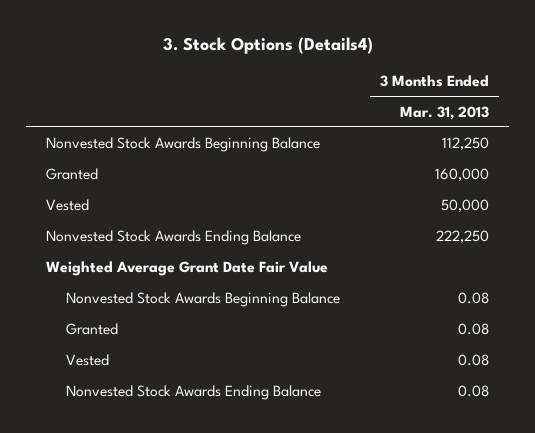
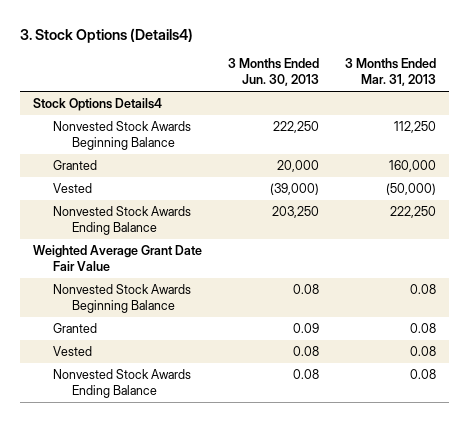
none -> [228,58,320,87] 3 Months Ended Jun. 30, 2013
none -> [33,98,163,112] Stock Options Details4
[441,199,490,213] 50,000 -> [385,183,436,196] (50,000)

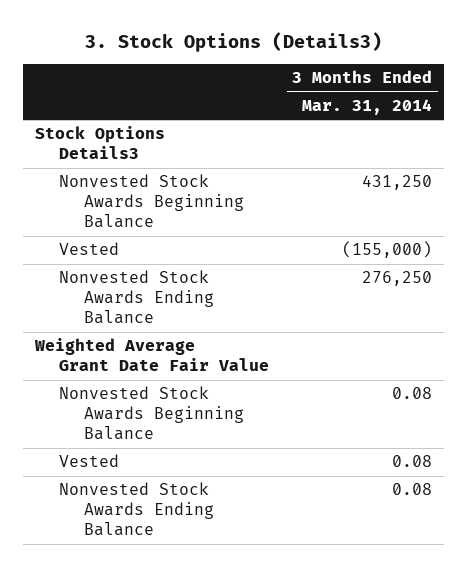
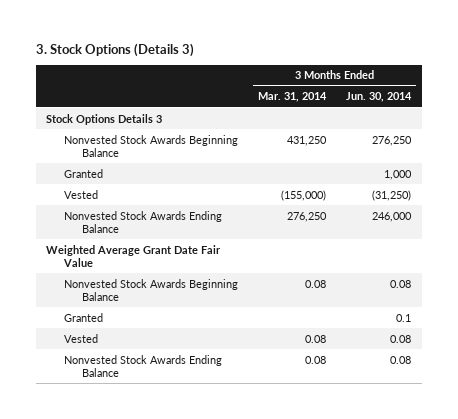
[84,31,382,52] 3. Stock Options (Details3) -> [36,42,195,57] 3. Stock Options (Details 3)
none -> [346,92,413,103] Jun. 30, 2014
[34,126,165,160] Stock Options Details3 -> [46,113,163,125] Stock Options Details 3
none -> [63,168,103,178] Granted
none -> [63,312,103,322] Granted

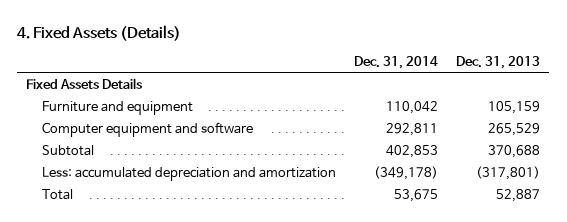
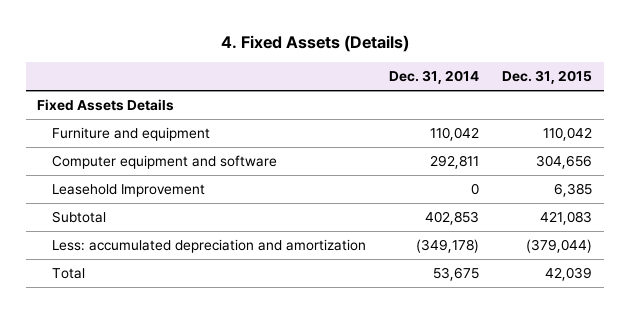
[456,56,541,70] Dec. 31, 2013 -> none
none -> [501,70,592,85] Dec. 31, 2015
none -> [51,184,205,198] Leasehold Improvement

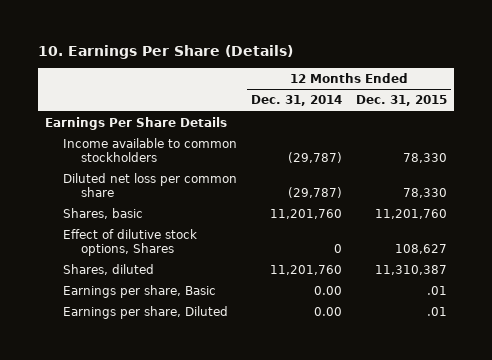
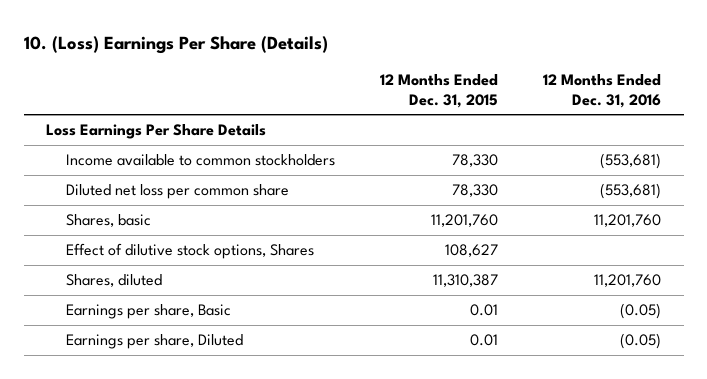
[37,45,293,60] 10. Earnings Per Share (Details) -> [23,35,328,54] 10. (Loss) Earnings Per Share (Details)
[250,95,342,107] Dec. 31, 2014 -> none
none -> [543,73,662,108] 12 Months Ended Dec. 31, 2016
[44,116,227,130] Earnings Per Share Details -> [46,124,267,140] Loss Earnings Per Share Details
[427,285,448,295] .01 -> [470,304,499,317] 0.01
[427,306,448,316] .01 -> [470,334,499,347] 0.01

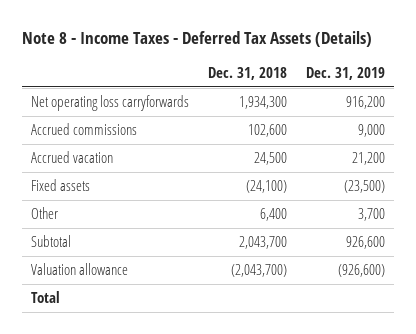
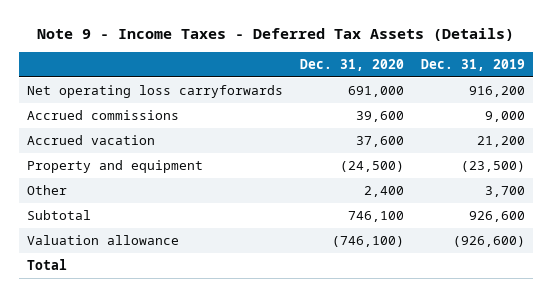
[21,31,372,48] Note 8 - Income Taxes - Deferred Tax Assets (Details) -> [37,27,515,41] Note 9 - Income Taxes - Deferred Tax Assets (Details)
[207,66,287,80] Dec. 31, 2018 -> none
none -> [300,59,405,72] Dec. 31, 2020
[31,179,91,192] Fixed assets -> [27,160,204,174] Property and equipment

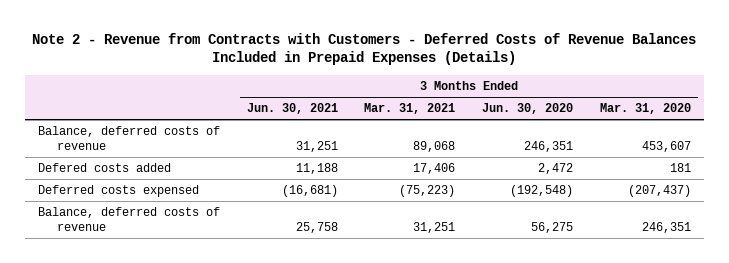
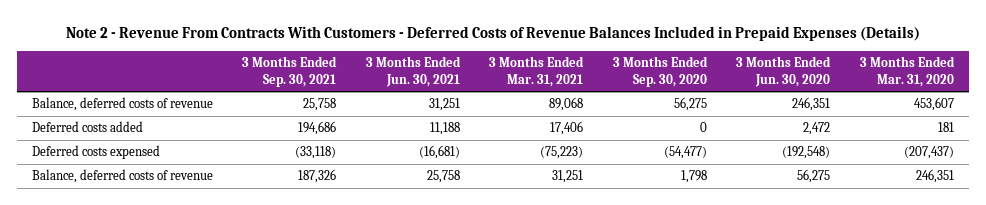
[32,32,697,66] Note 2 - Revenue from Contracts with Customers - Deferred Costs of Revenue Balances Included in Prepaid Expenses (Details) -> [65,25,920,41] Note 2 - Revenue From Contracts With Customers - Deferred Costs of Revenue Balances Included in Prepaid Expenses (Details)
none -> [242,56,338,87] 3 Months Ended Sep. 30, 2021
none -> [612,56,708,87] 3 Months Ended Sep. 30, 2020
[37,163,171,173] Defered costs added -> [32,121,144,133] Deferred costs added

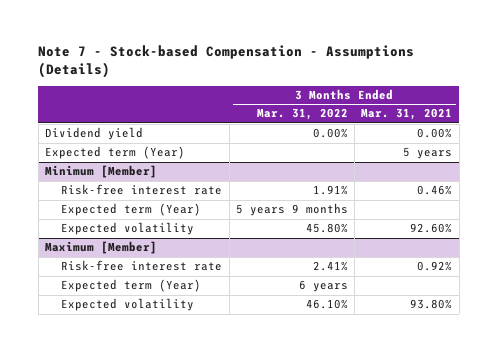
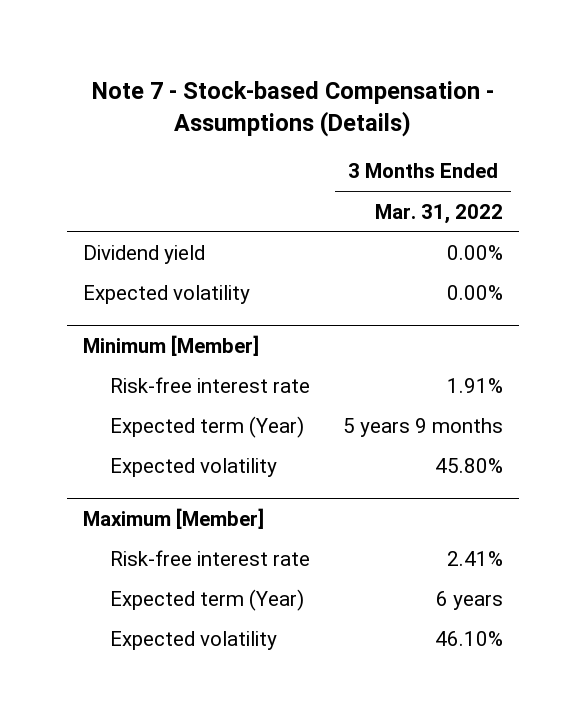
[361,108,453,121] Mar. 31, 2021 -> none
[45,146,186,160] Expected term (Year) -> none
none -> [83,285,251,305] Expected volatility

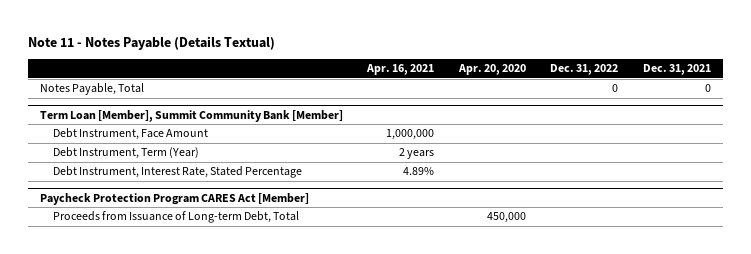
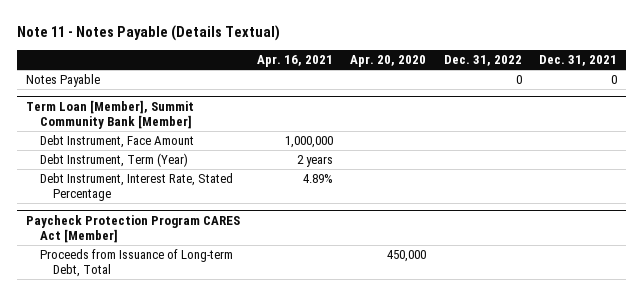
[39,83,144,96] Notes Payable, Total -> [25,74,100,88] Notes Payable

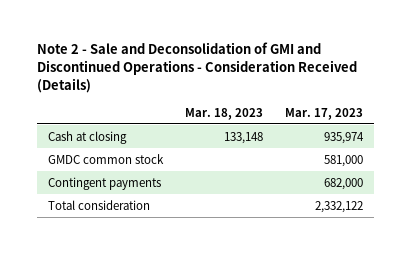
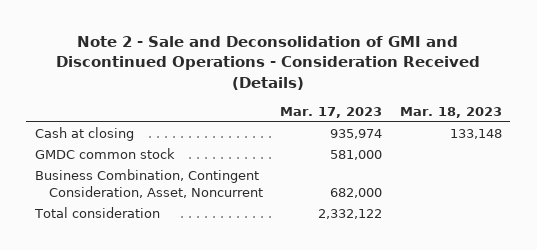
[47,176,161,190] Contingent payments -> [34,169,264,199] Business Combination, Contingent Consideration, Asset, Noncurrent

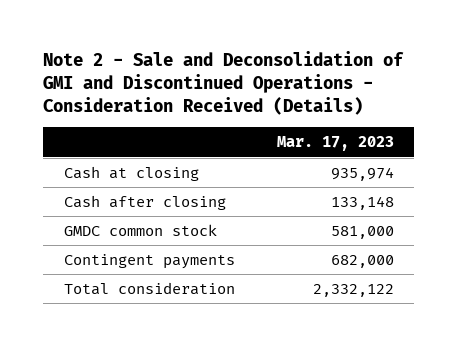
[399,106,502,118] Mar. 18, 2023 -> none
none -> [64,194,227,210] Cash after closing
[34,169,264,199] Business Combination, Contingent Consideration, Asset, Noncurrent -> [64,253,236,269] Contingent payments

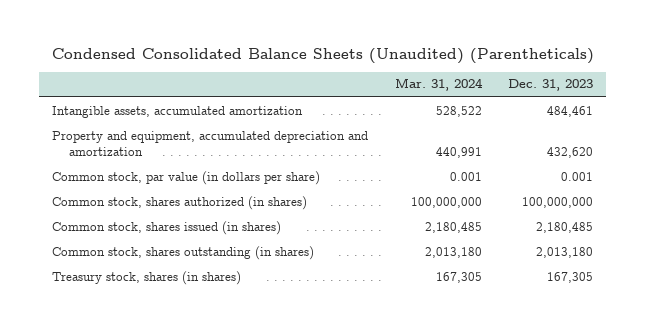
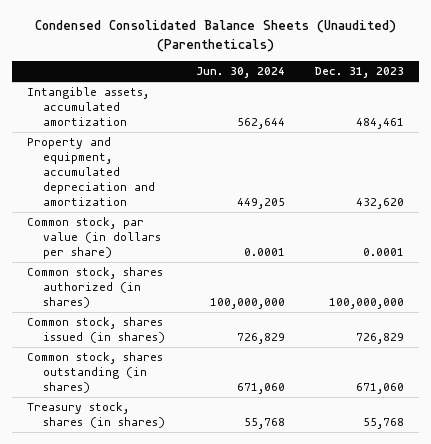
[394,78,483,92] Mar. 31, 2024 -> none
none -> [195,66,285,78] Jun. 30, 2024
[561,171,594,181] 0.001 -> [362,248,404,257] 0.0001
[536,221,594,233] 2,180,485 -> [355,333,404,345] 726,829
[536,246,594,258] 2,013,180 -> [355,383,404,395] 671,060
[547,271,594,283] 167,305 -> [362,418,404,430] 55,768

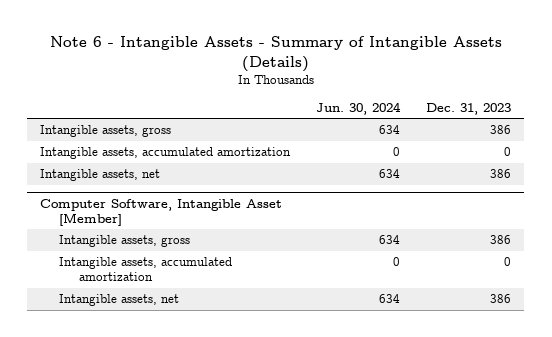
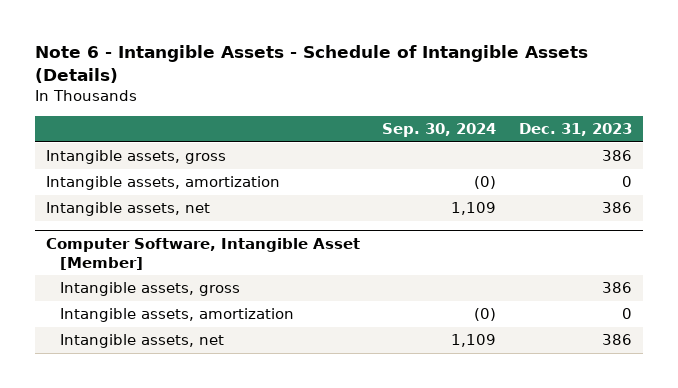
[49,35,502,72] Note 6 - Intangible Assets - Summary of Intangible Assets (Details) -> [34,44,588,83] Note 6 - Intangible Assets - Schedule of Intangible Assets (Details)
[316,101,402,115] Jun. 30, 2024 -> none
none -> [382,123,497,138] Sep. 30, 2024
[40,147,292,160] Intangible assets, accumulated amortization -> [45,176,280,191] Intangible assets, amortization
[59,257,233,282] Intangible assets, accumulated amortization -> [60,308,295,323] Intangible assets, amortization

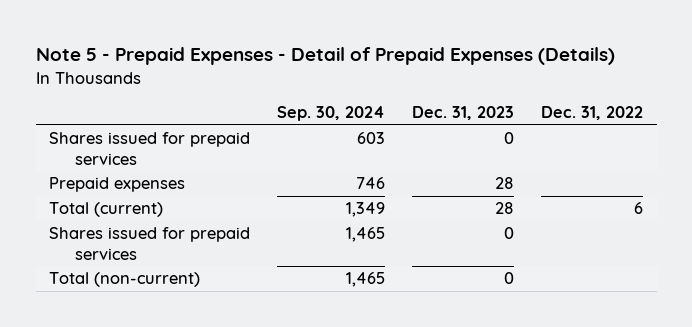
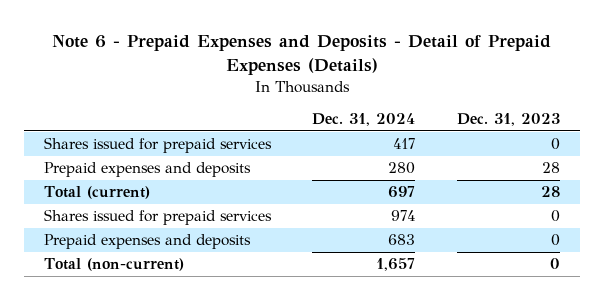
[35,47,615,66] Note 5 - Prepaid Expenses - Detail of Prepaid Expenses (Details) -> [51,35,551,76] Note 6 - Prepaid Expenses and Deposits - Detail of Prepaid Expenses (Details)
[277,106,386,122] Sep. 30, 2024 -> none
[541,106,644,121] Dec. 31, 2022 -> none
none -> [312,113,416,127] Dec. 31, 2024
[49,177,186,193] Prepaid expenses -> [44,162,252,178] Prepaid expenses and deposits
none -> [44,234,252,250] Prepaid expenses and deposits

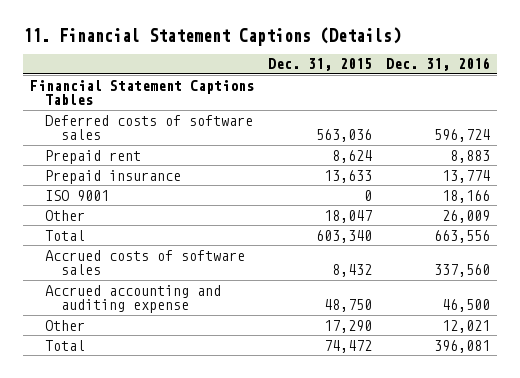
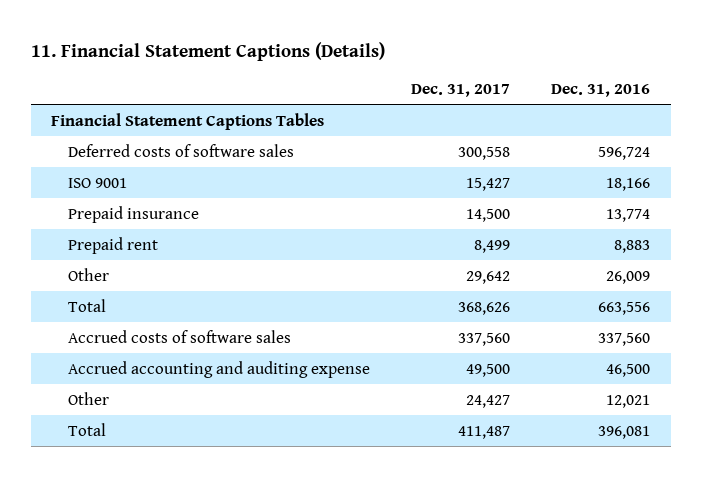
[267,58,372,72] Dec. 31, 2015 -> none
none -> [411,84,511,98] Dec. 31, 2017
[45,169,182,184] Prepaid insurance -> [68,205,200,223] Prepaid insurance
[45,149,142,164] Prepaid rent -> [68,236,159,254] Prepaid rent

